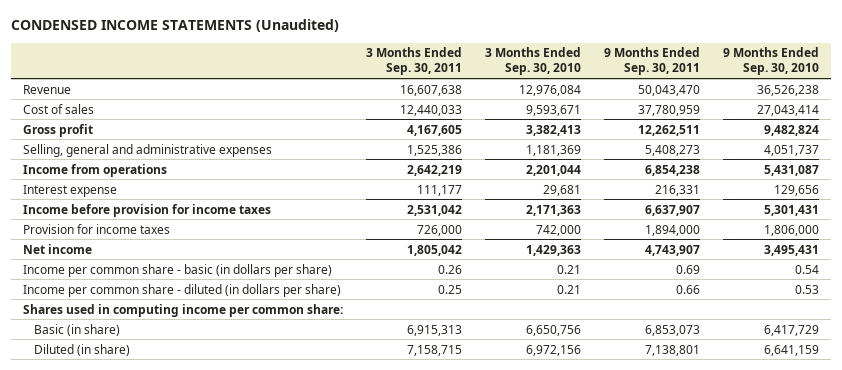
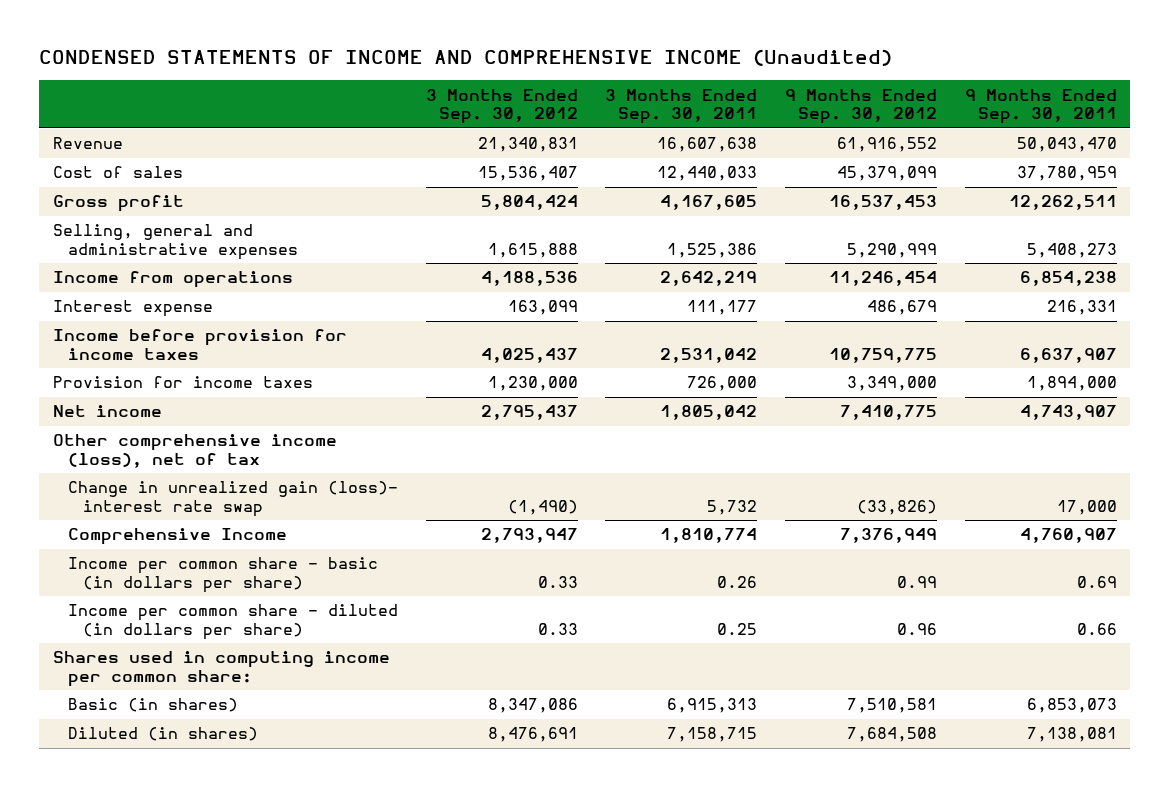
[11,19,340,33] CONDENSED INCOME STATEMENTS (Unaudited) -> [39,49,893,67] CONDENSED STATEMENTS OF INCOME AND COMPREHENSIVE INCOME (Unaudited)
[485,47,582,76] 3 Months Ended Sep. 30, 2010 -> none
[723,47,820,76] 9 Months Ended Sep. 30, 2010 -> none
none -> [425,88,578,125] 3 Months Ended Sep. 30, 2012
none -> [785,88,938,125] 9 Months Ended Sep. 30, 2012
none -> [52,434,337,469] Other comprehensive income (loss), net of tax
none -> [68,481,399,518] Change in unrealized gain (loss)- interest rate swap
none -> [68,528,288,546] Comprehensive Income
[34,323,121,336] Basic (in share) -> [68,698,239,713] Basic (in shares)
[34,343,131,356] Diluted (in share) -> [68,727,259,742] Diluted (in shares)
[645,344,701,356] 7,138,801 -> [1026,727,1117,743] 7,138,081

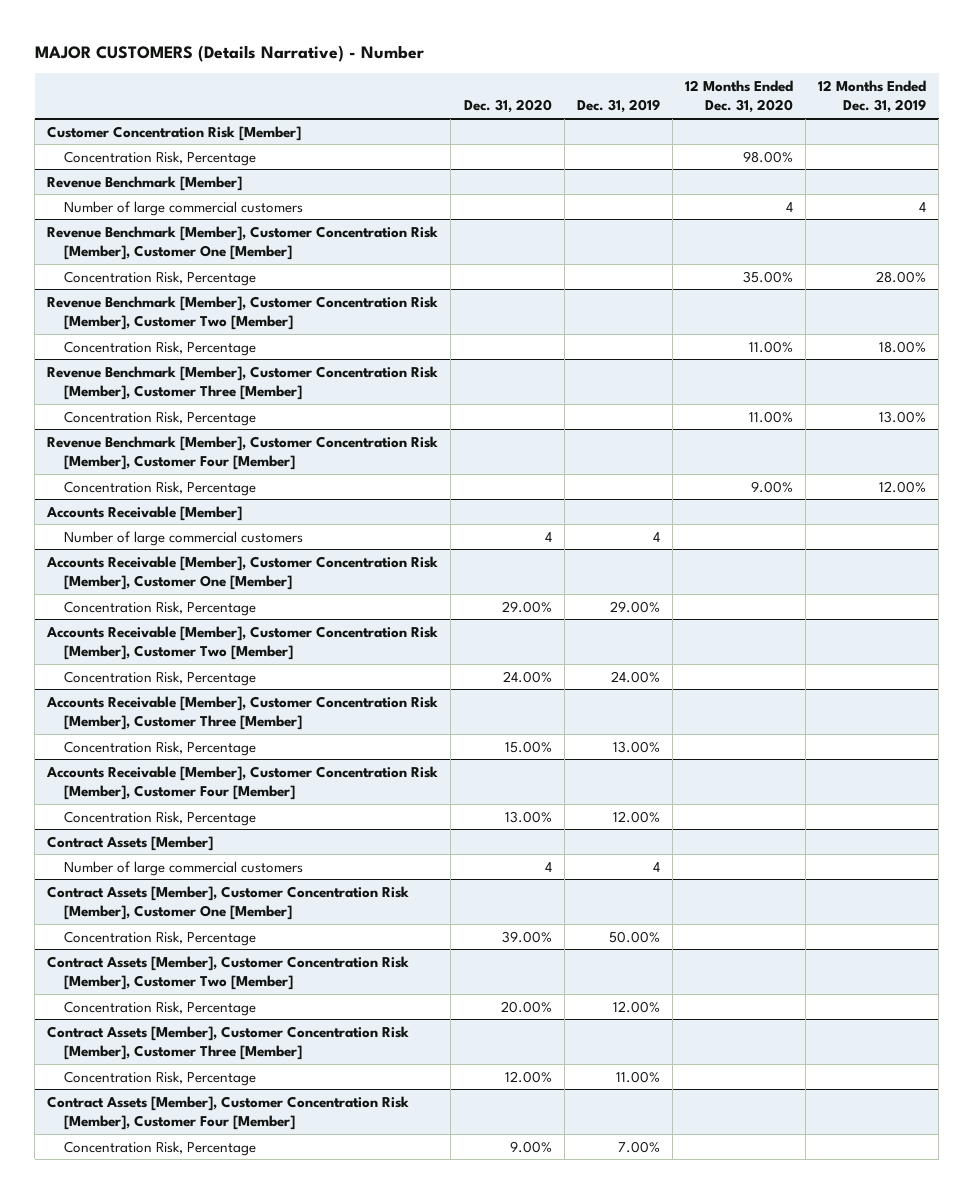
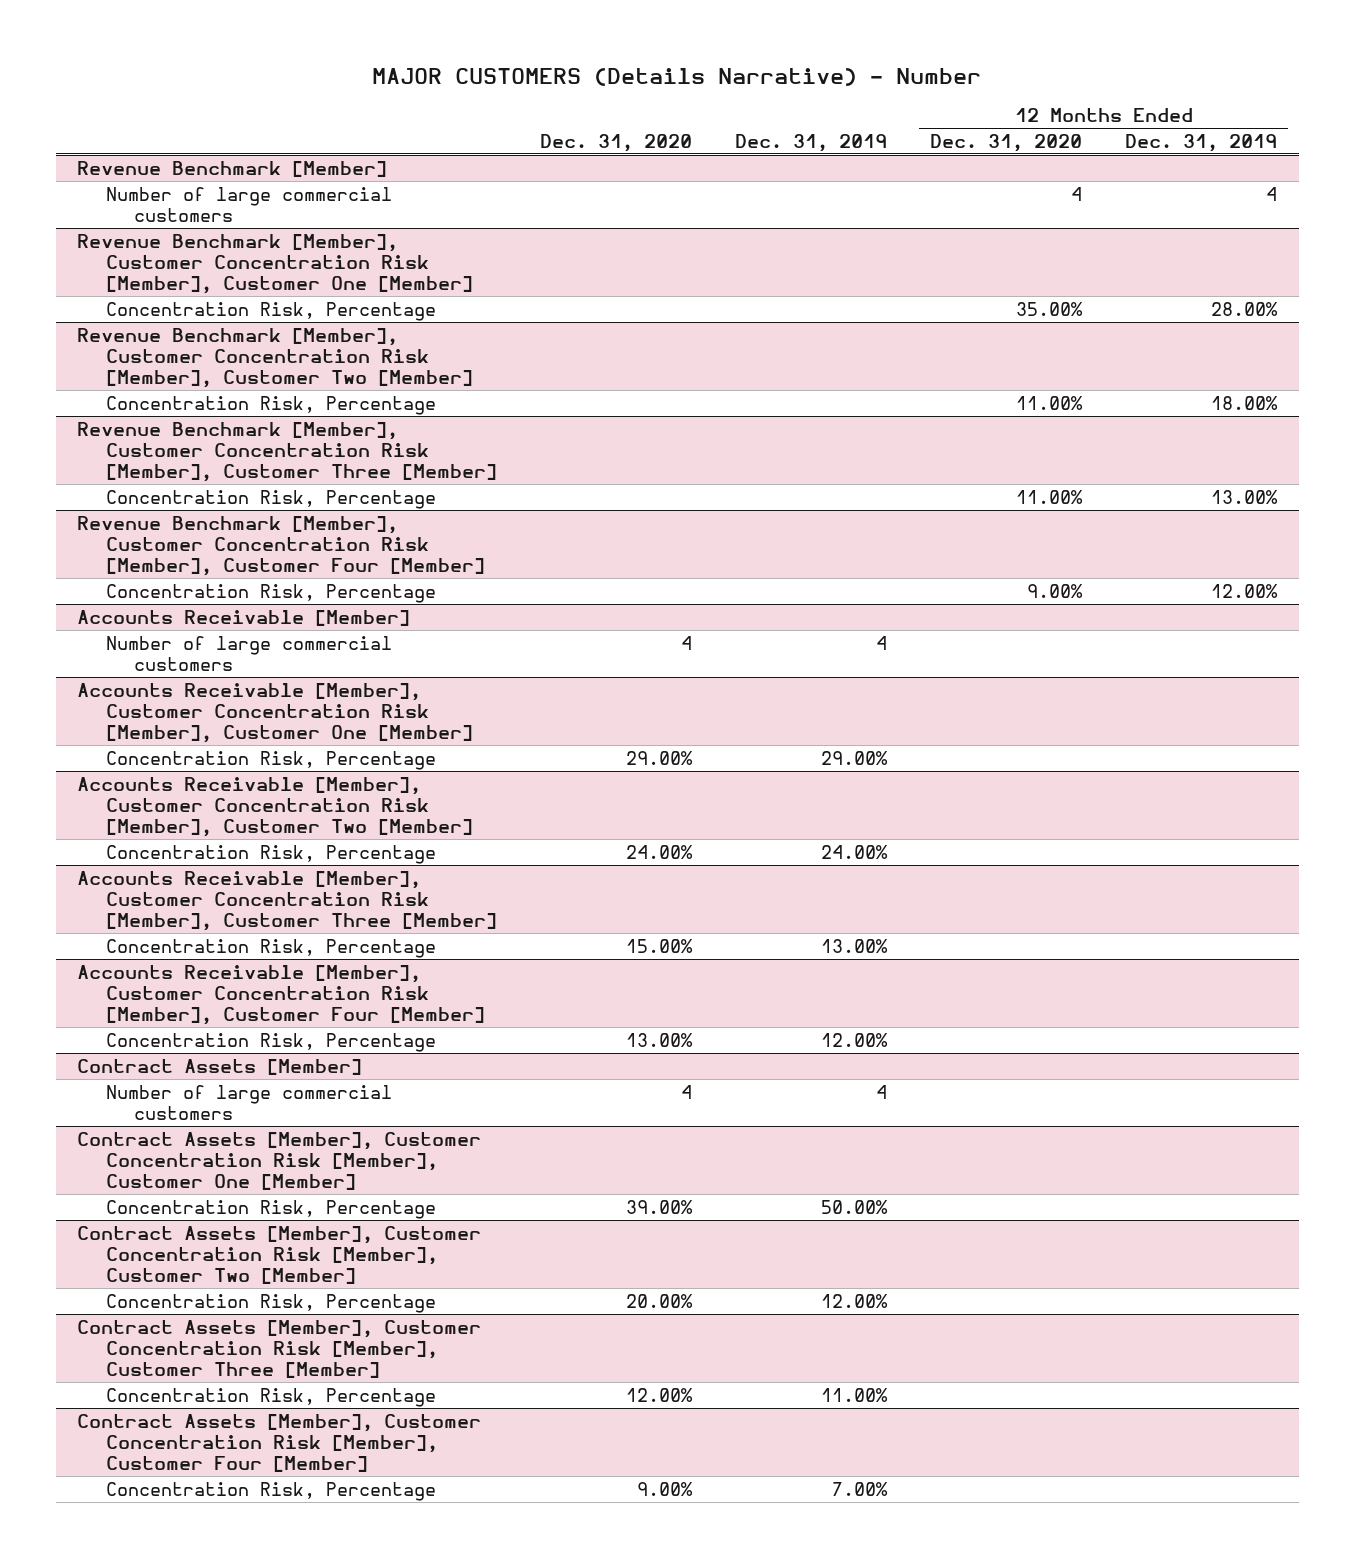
[47,125,302,141] Customer Concentration Risk [Member] -> none
[63,150,256,166] Concentration Risk, Percentage -> none

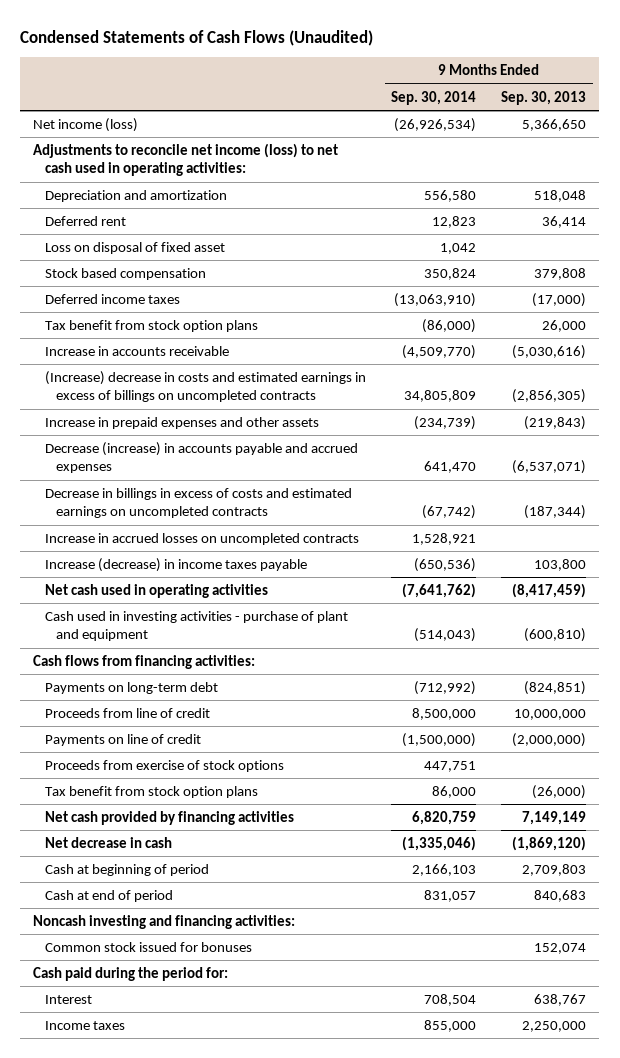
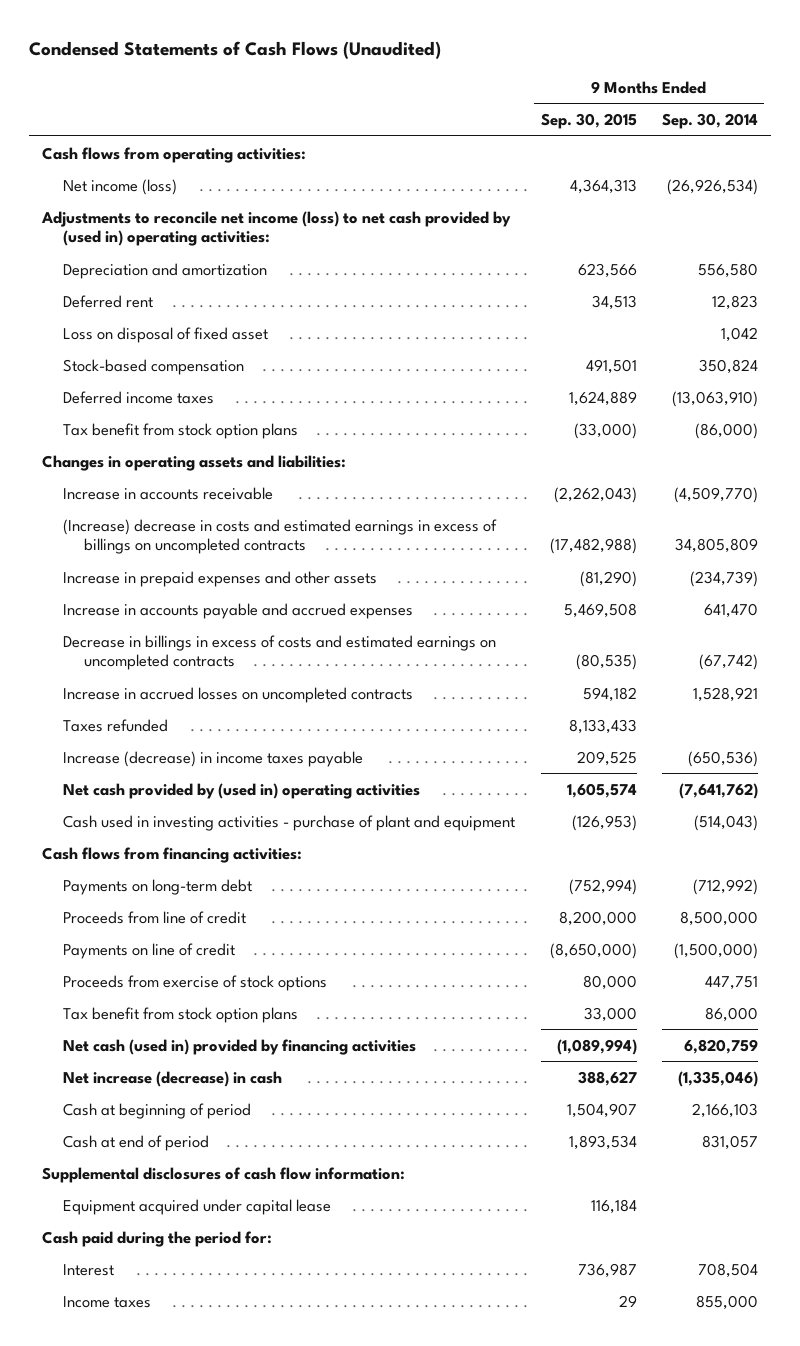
[501,90,587,105] Sep. 30, 2013 -> none
none -> [540,113,637,130] Sep. 30, 2015
none -> [41,146,306,163] Cash flows from operating activities:
[33,142,339,177] Adjustments to reconcile net income (loss) to net cash used in operating activities: -> [40,210,511,246] Adjustments to reconcile net income (loss) to net cash provided by (used in) operating activities:
[44,267,206,280] Stock based compensation -> [63,358,245,375] Stock-based compensation
none -> [41,454,346,471] Changes in operating assets and liabilities:
[44,441,358,474] Decrease (increase) in accounts payable and accrued expenses -> [63,602,414,619] Increase in accounts payable and accrued expenses
none -> [63,718,169,732] Taxes refunded
[44,583,268,598] Net cash used in operating activities -> [63,782,421,799] Net cash provided by (used in) operating activities
[44,810,294,825] Net cash provided by financing activities -> [63,1038,417,1055] Net cash (used in) provided by financing activities
[44,836,172,848] Net decrease in cash -> [63,1070,283,1087] Net increase (decrease) in cash
[33,914,296,929] Noncash investing and financing activities: -> none
[44,941,252,952] Common stock issued for bonuses -> none
none -> [41,1166,405,1183] Supplemental disclosures of cash flow information:
none -> [63,1198,332,1215] Equipment acquired under capital lease

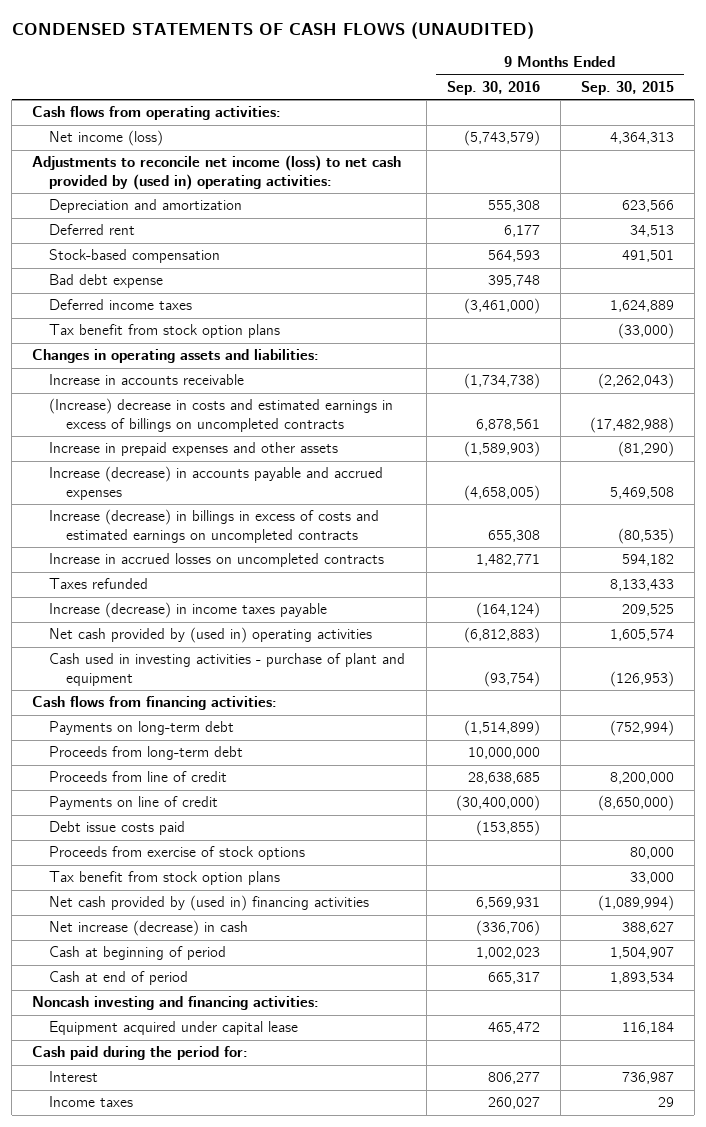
[28,40,441,59] Condensed Statements of Cash Flows (Unaudited) -> [11,21,534,39] CONDENSED STATEMENTS OF CASH FLOWS (UNAUDITED)
[662,113,759,130] Sep. 30, 2014 -> none
none -> [446,80,540,95] Sep. 30, 2016
[63,326,269,343] Loss on disposal of fixed asset -> none
none -> [49,274,164,289] Bad debt expense
[63,602,414,619] Increase in accounts payable and accrued expenses -> [49,466,384,500] Increase (decrease) in accounts payable and accrued expenses
[63,634,497,670] Decrease in billings in excess of costs and estimated earnings on uncompleted contracts -> [49,509,380,543] Increase (decrease) in billings in excess of costs and estimated earnings on uncompleted contracts
none -> [49,746,244,761] Proceeds from long-term debt
none -> [49,821,186,836] Debt issue costs paid
[63,1038,417,1055] Net cash (used in) provided by financing activities -> [49,895,370,912] Net cash provided by (used in) financing activities
[41,1166,405,1183] Supplemental disclosures of cash flow information: -> none
none -> [32,996,320,1011] Noncash investing and financing activities:

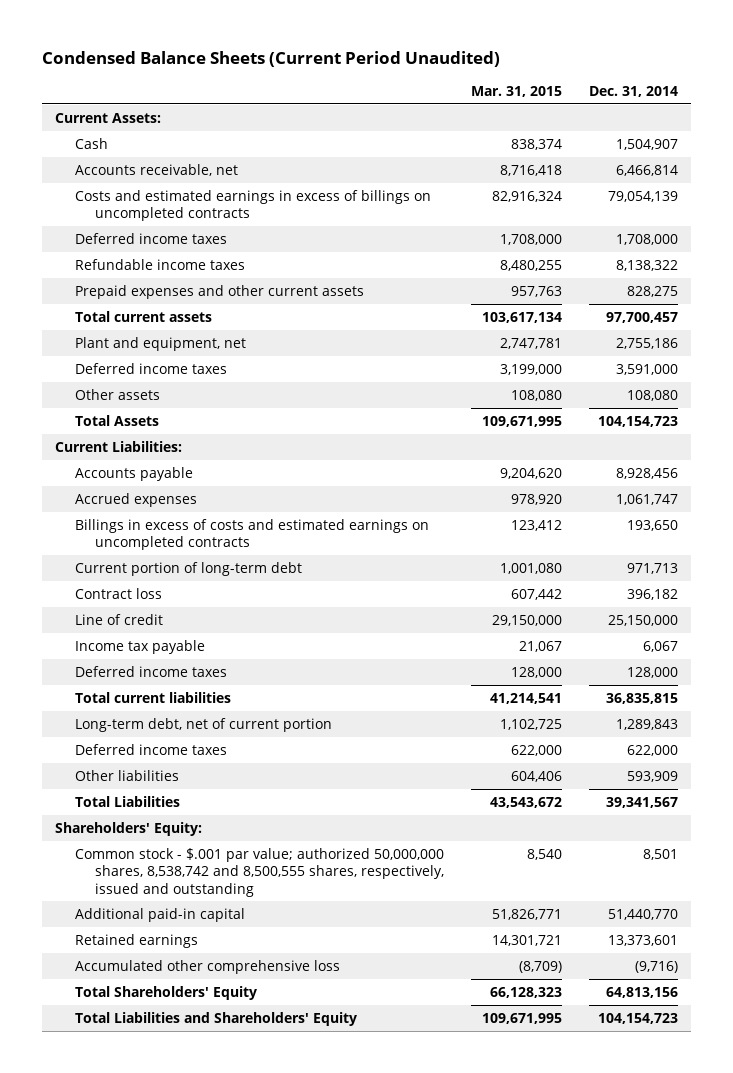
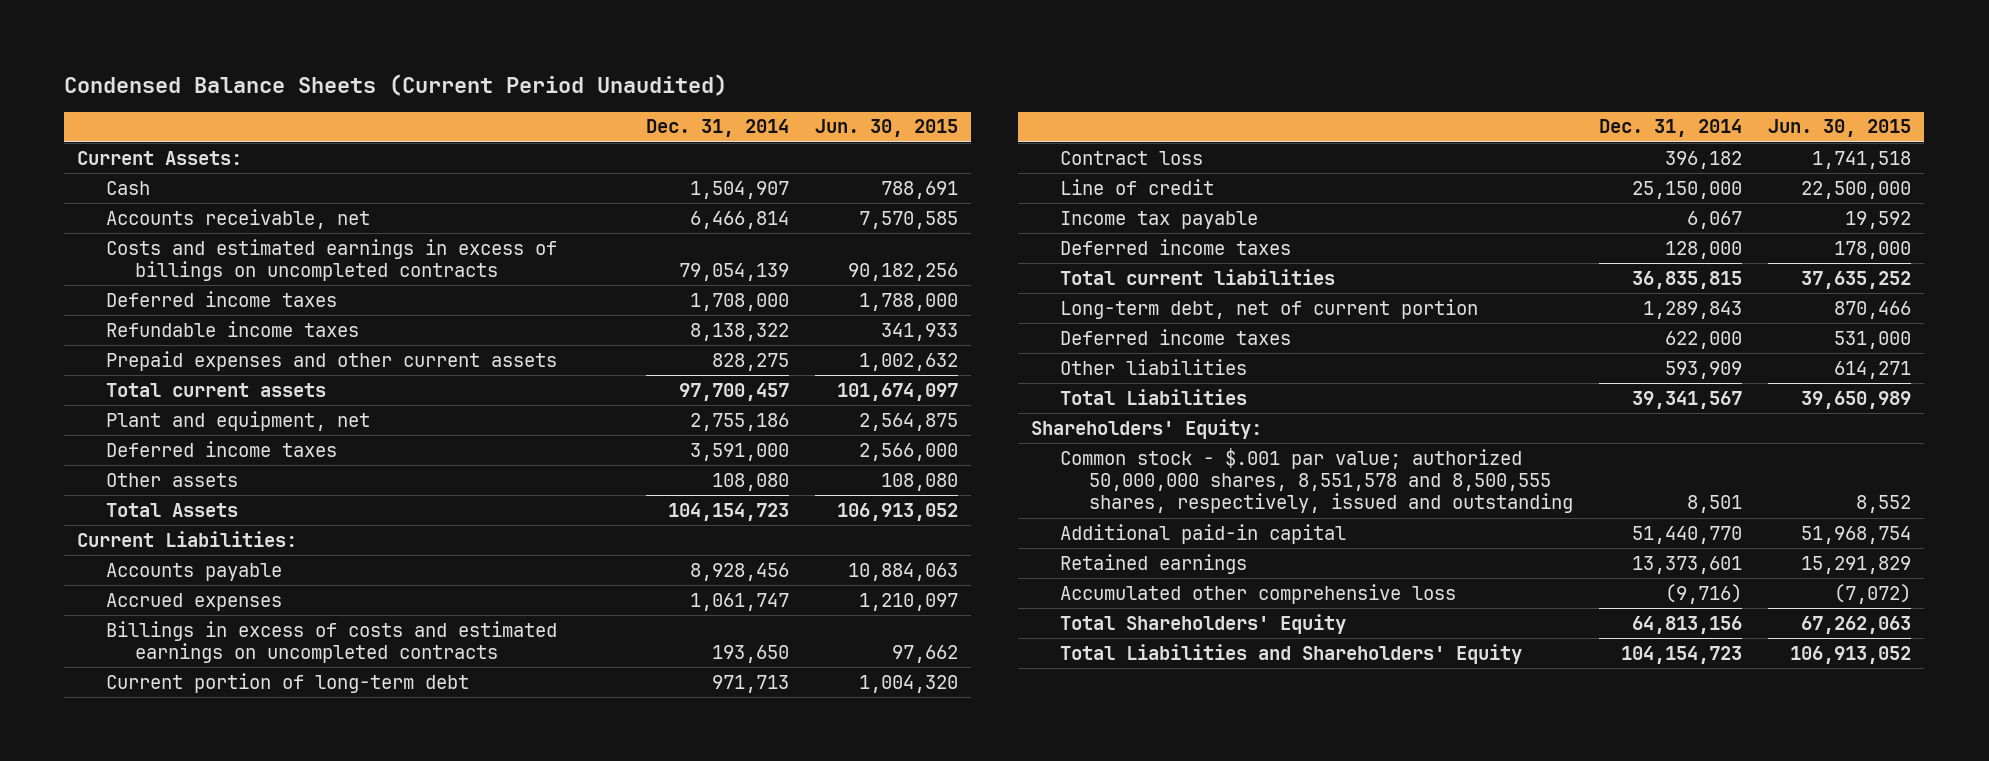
[471,86,563,98] Mar. 31, 2015 -> none
none -> [814,119,958,138] Jun. 30, 2015
[75,847,445,897] Common stock - $.001 par value; authorized 50,000,000 shares, 8,538,742 and 8,500,555 shares, respectively, issued and outstanding -> [1059,447,1573,514] Common stock - $.001 par value; authorized 50,000,000 shares, 8,551,578 and 8,500,555 shares, respectively, issued and outstanding

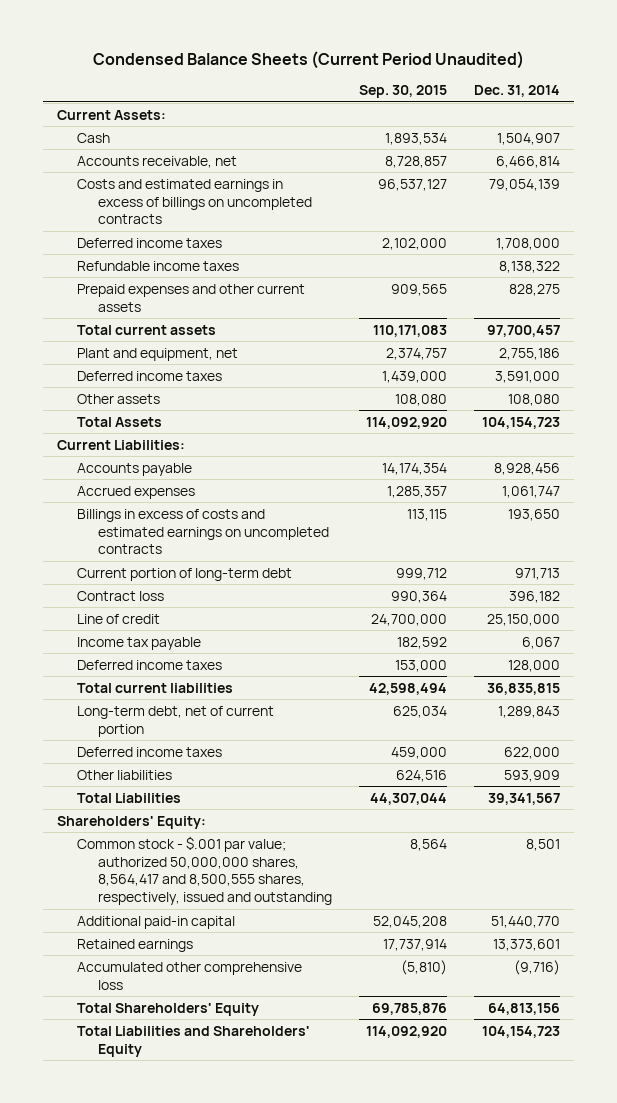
[814,119,958,138] Jun. 30, 2015 -> none
none -> [359,85,448,99] Sep. 30, 2015
[1059,447,1573,514] Common stock - $.001 par value; authorized 50,000,000 shares, 8,551,578 and 8,500,555 shares, respectively, issued and outstanding -> [77,835,332,905] Common stock - $.001 par value; authorized 50,000,000 shares, 8,564,417 and 8,500,555 shares, respectively, issued and outstanding

